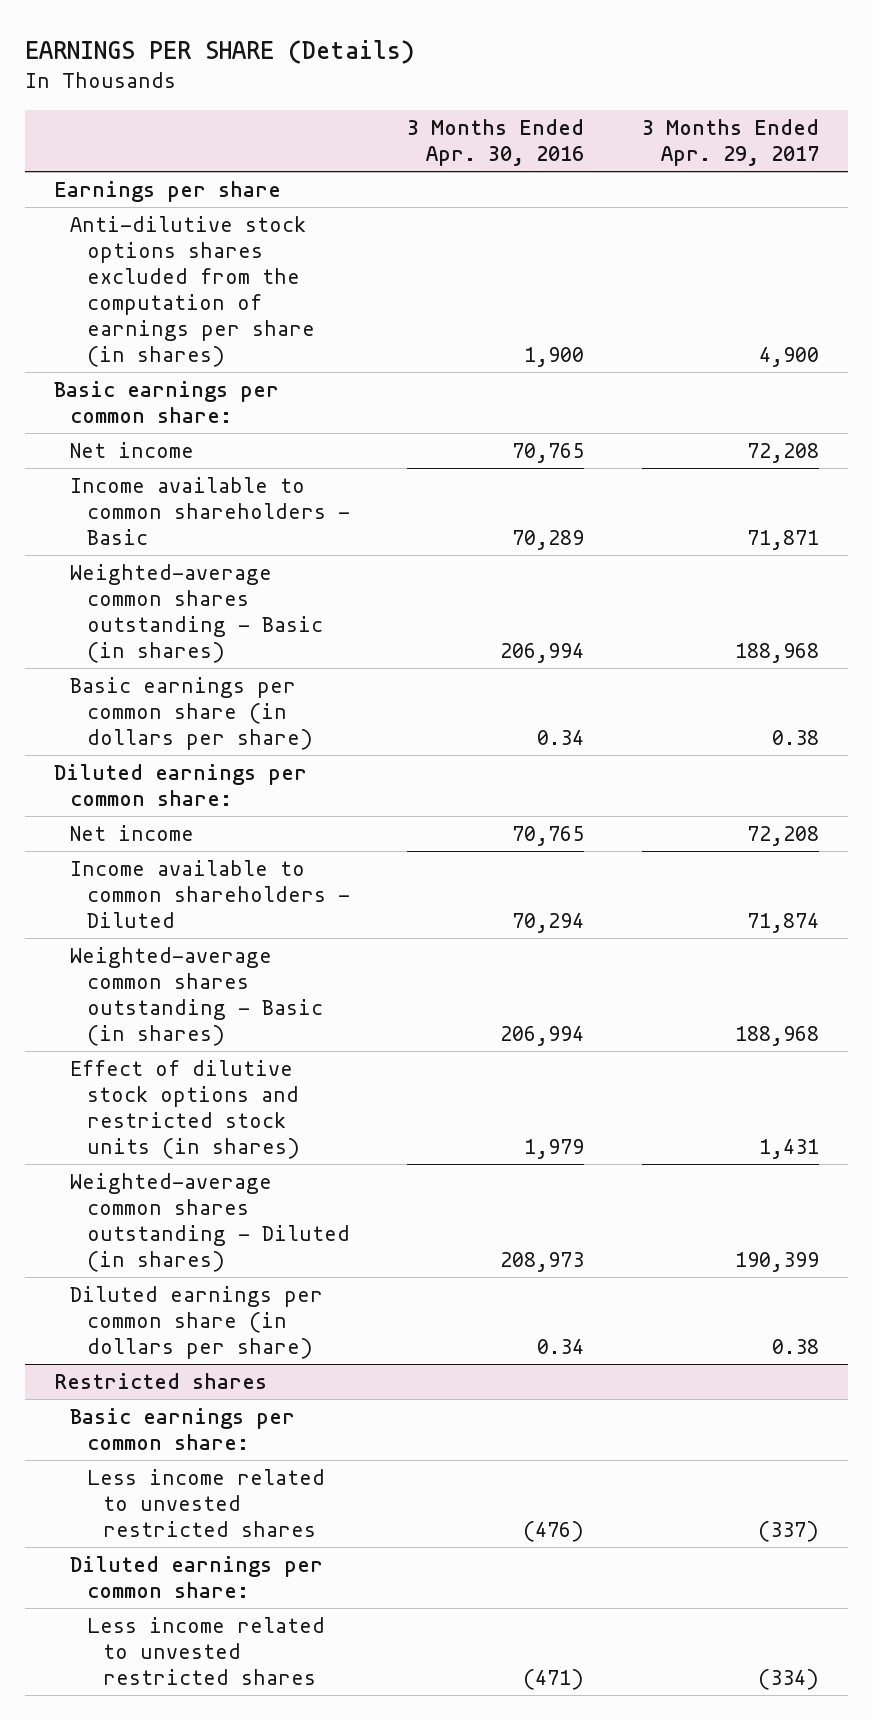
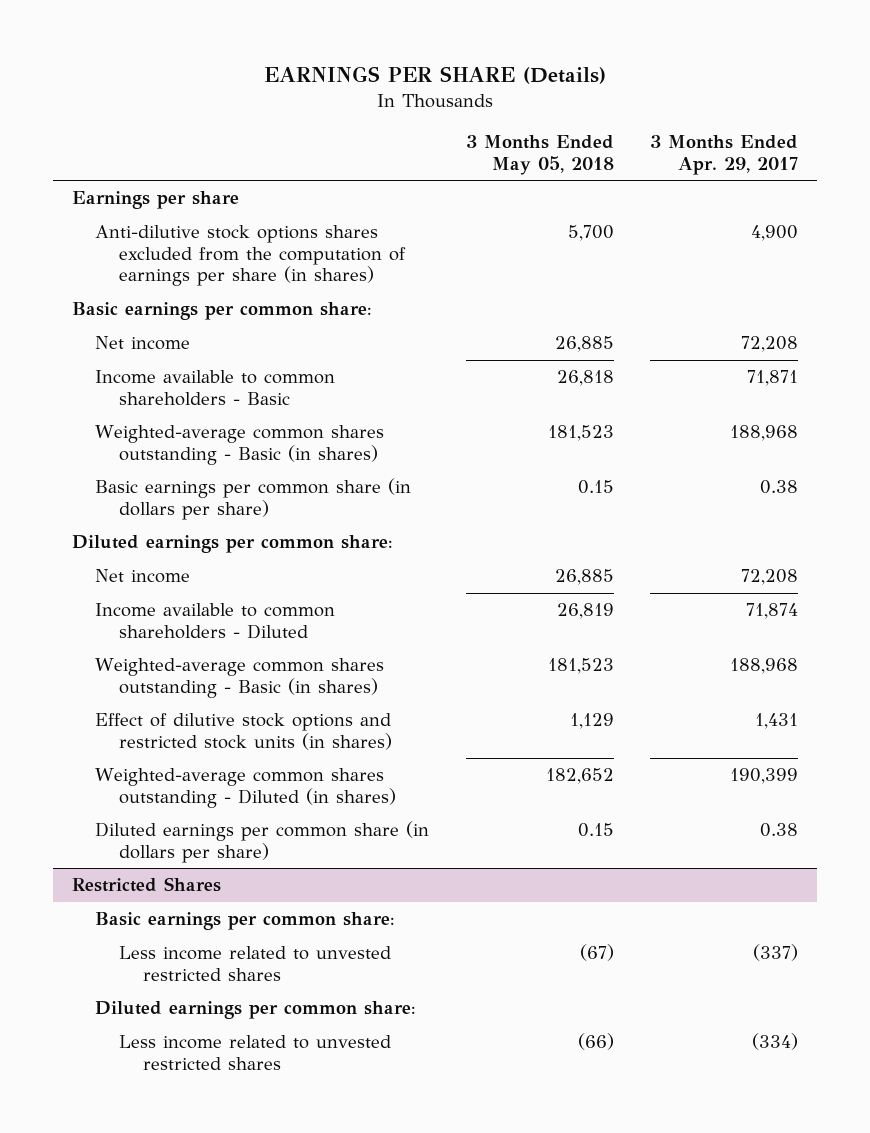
[407,119,585,167] 3 Months Ended Apr. 30, 2016 -> none
none -> [465,135,614,175] 3 Months Ended May 05, 2018
[54,1373,268,1390] Restricted shares -> [71,877,221,893] Restricted Shares

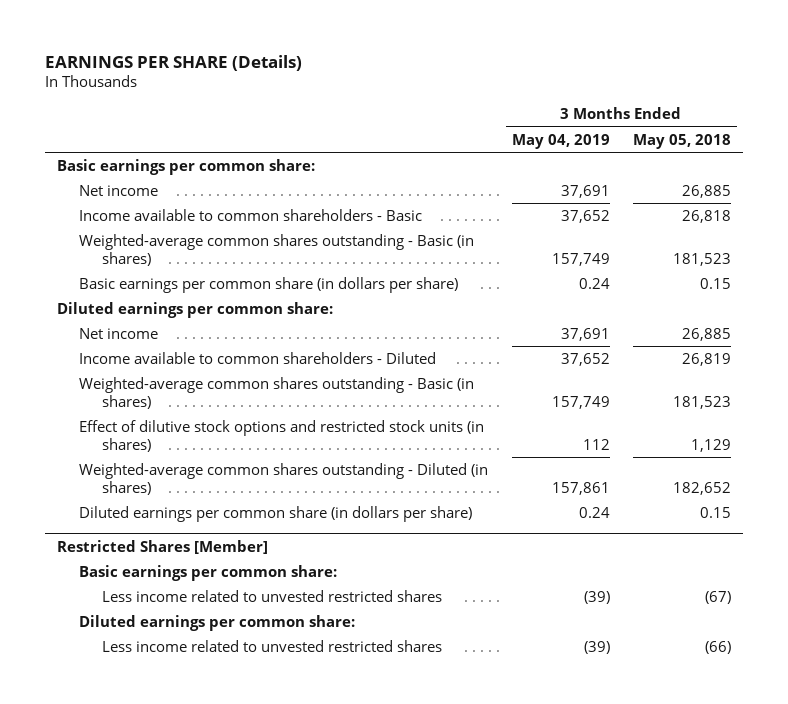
[650,135,799,175] 3 Months Ended Apr. 29, 2017 -> none
none -> [511,133,610,149] May 04, 2019
[71,191,239,210] Earnings per share -> none
[95,225,407,287] Anti-dilutive stock options shares excluded from the computation of earnings per share (in shares) -> none
[71,877,221,893] Restricted Shares -> [57,539,269,554] Restricted Shares [Member]

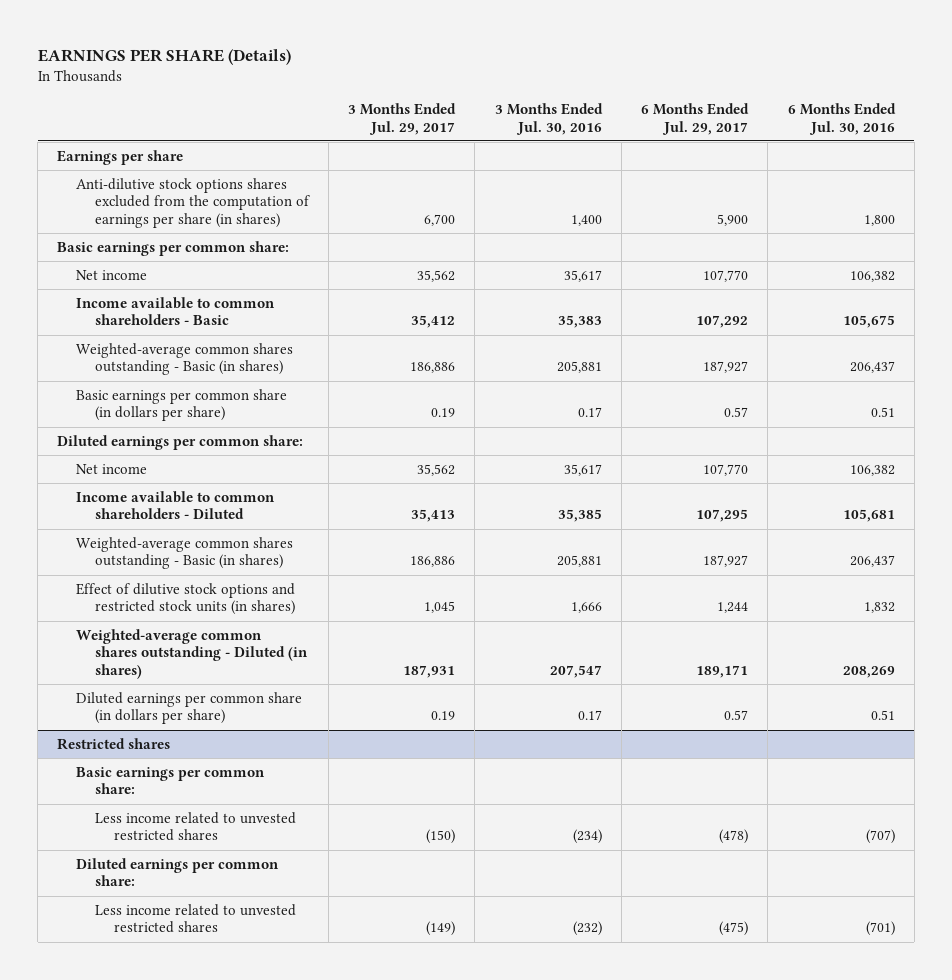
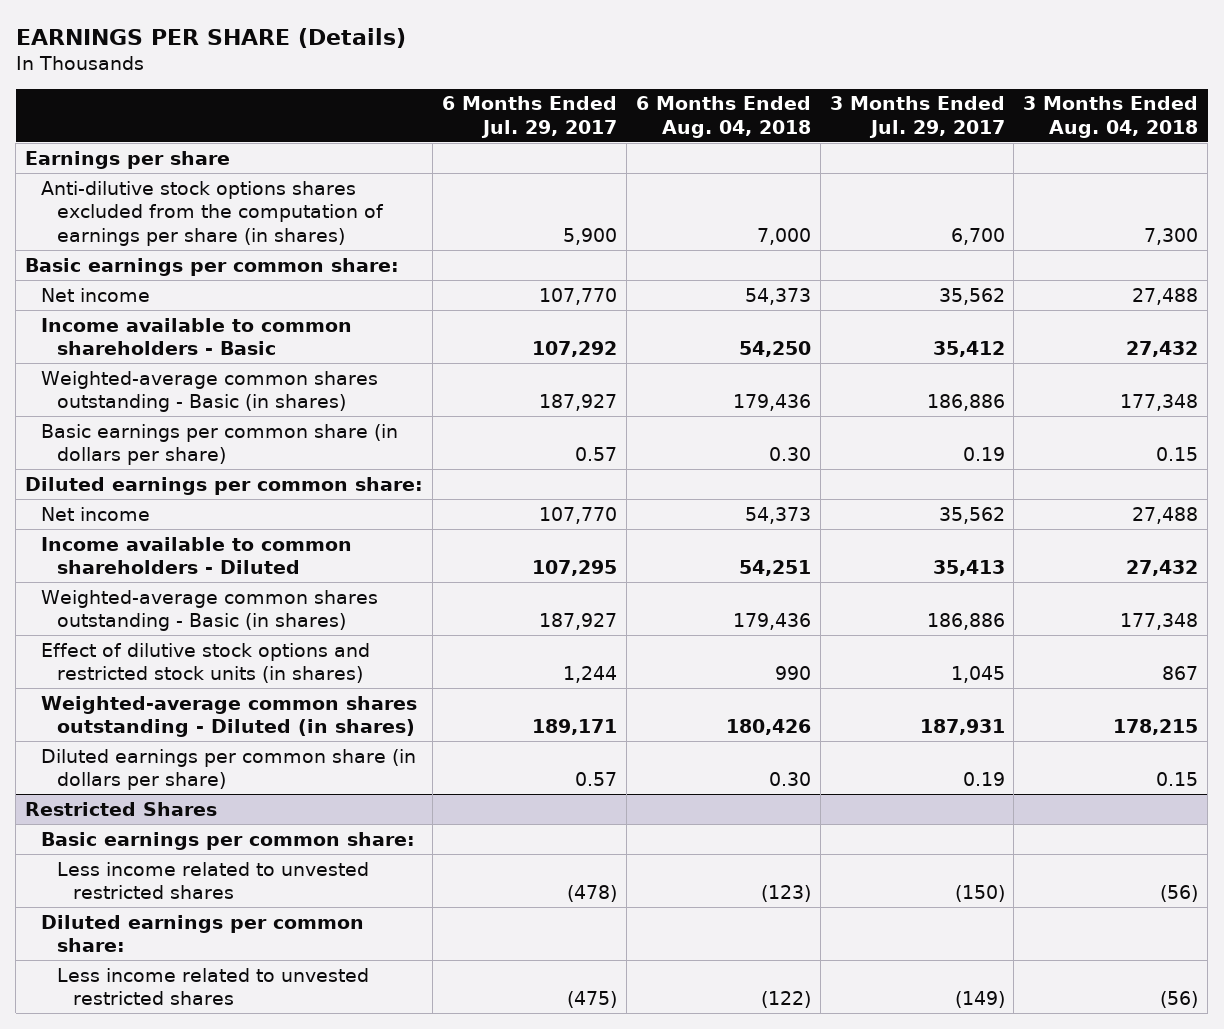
[494,103,603,135] 3 Months Ended Jul. 30, 2016 -> none
[787,103,896,135] 6 Months Ended Jul. 30, 2016 -> none
none -> [635,96,811,138] 6 Months Ended Aug. 04, 2018
none -> [1023,96,1199,138] 3 Months Ended Aug. 04, 2018
[57,737,171,750] Restricted shares -> [25,801,218,816] Restricted Shares

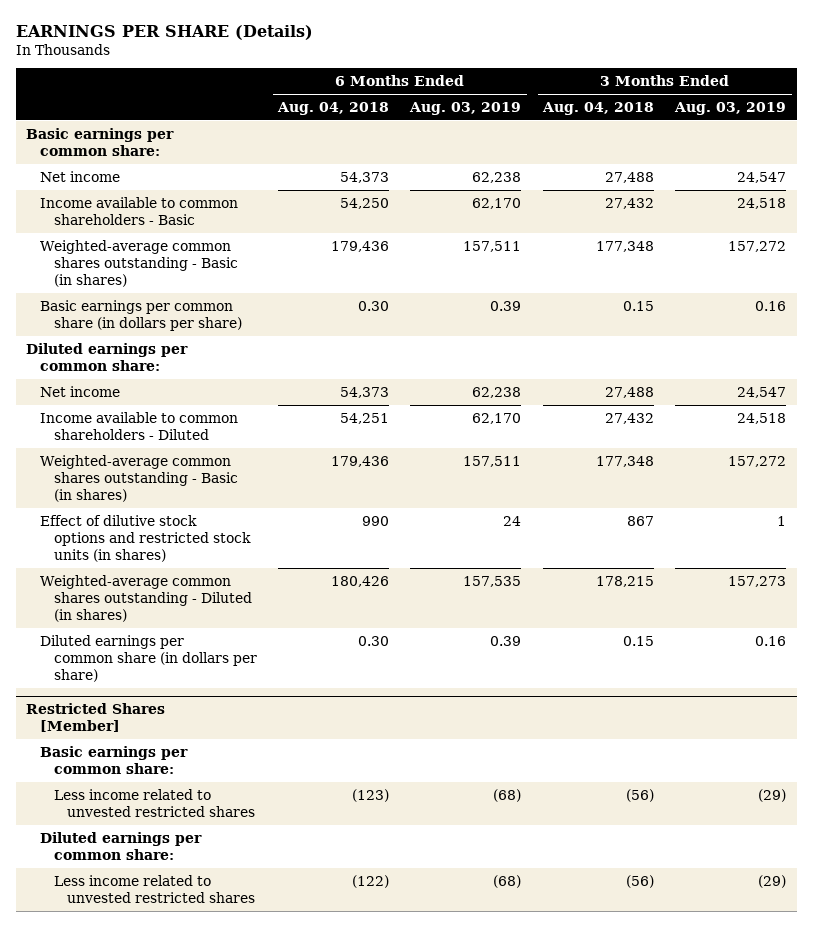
[442,96,618,138] 6 Months Ended Jul. 29, 2017 -> none
[829,96,1005,138] 3 Months Ended Jul. 29, 2017 -> none
none -> [409,101,522,115] Aug. 03, 2019
none -> [674,101,787,115] Aug. 03, 2019
[25,150,231,169] Earnings per share -> none
[41,180,385,246] Anti-dilutive stock options shares excluded from the computation of earnings per share (in shares) -> none
[25,801,218,816] Restricted Shares -> [26,703,166,733] Restricted Shares [Member]

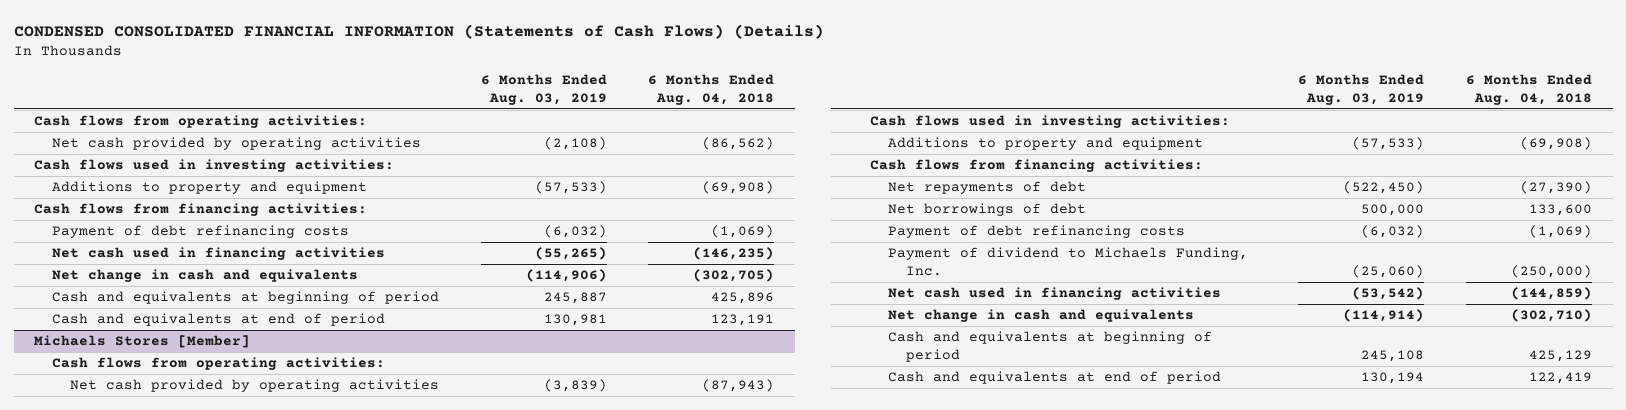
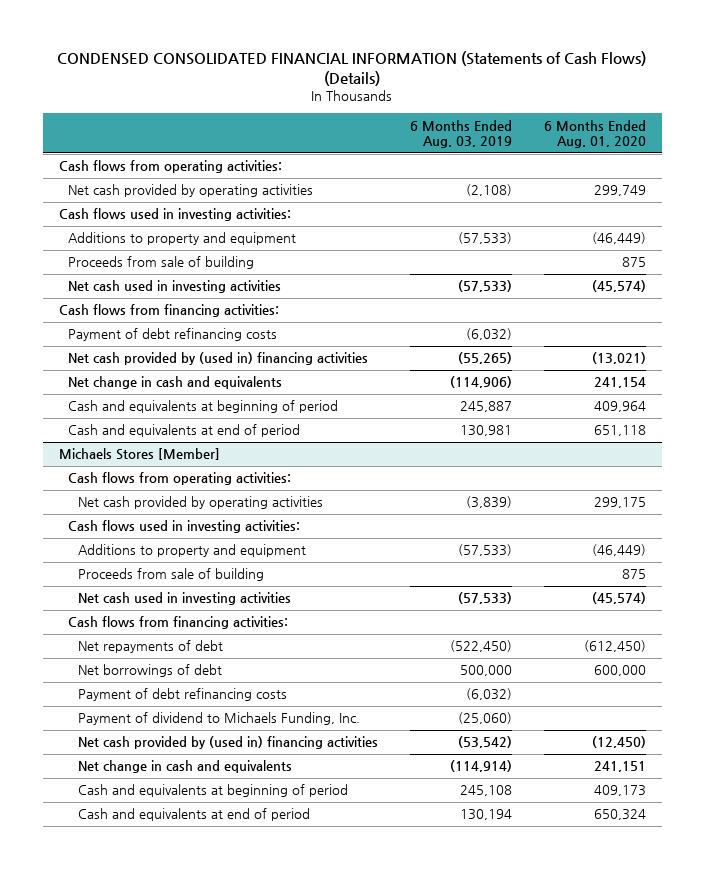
[648,74,775,106] 6 Months Ended Aug. 04, 2018 -> none
none -> [544,119,647,149] 6 Months Ended Aug. 01, 2020
none -> [68,256,255,270] Proceeds from sale of building
none -> [68,280,282,294] Net cash used in investing activities
[52,247,386,261] Net cash used in financing activities -> [68,352,369,366] Net cash provided by (used in) financing activities
none -> [77,568,264,582] Proceeds from sale of building
none -> [77,592,291,606] Net cash used in investing activities
[887,287,1221,301] Net cash used in financing activities -> [77,736,378,750] Net cash provided by (used in) financing activities

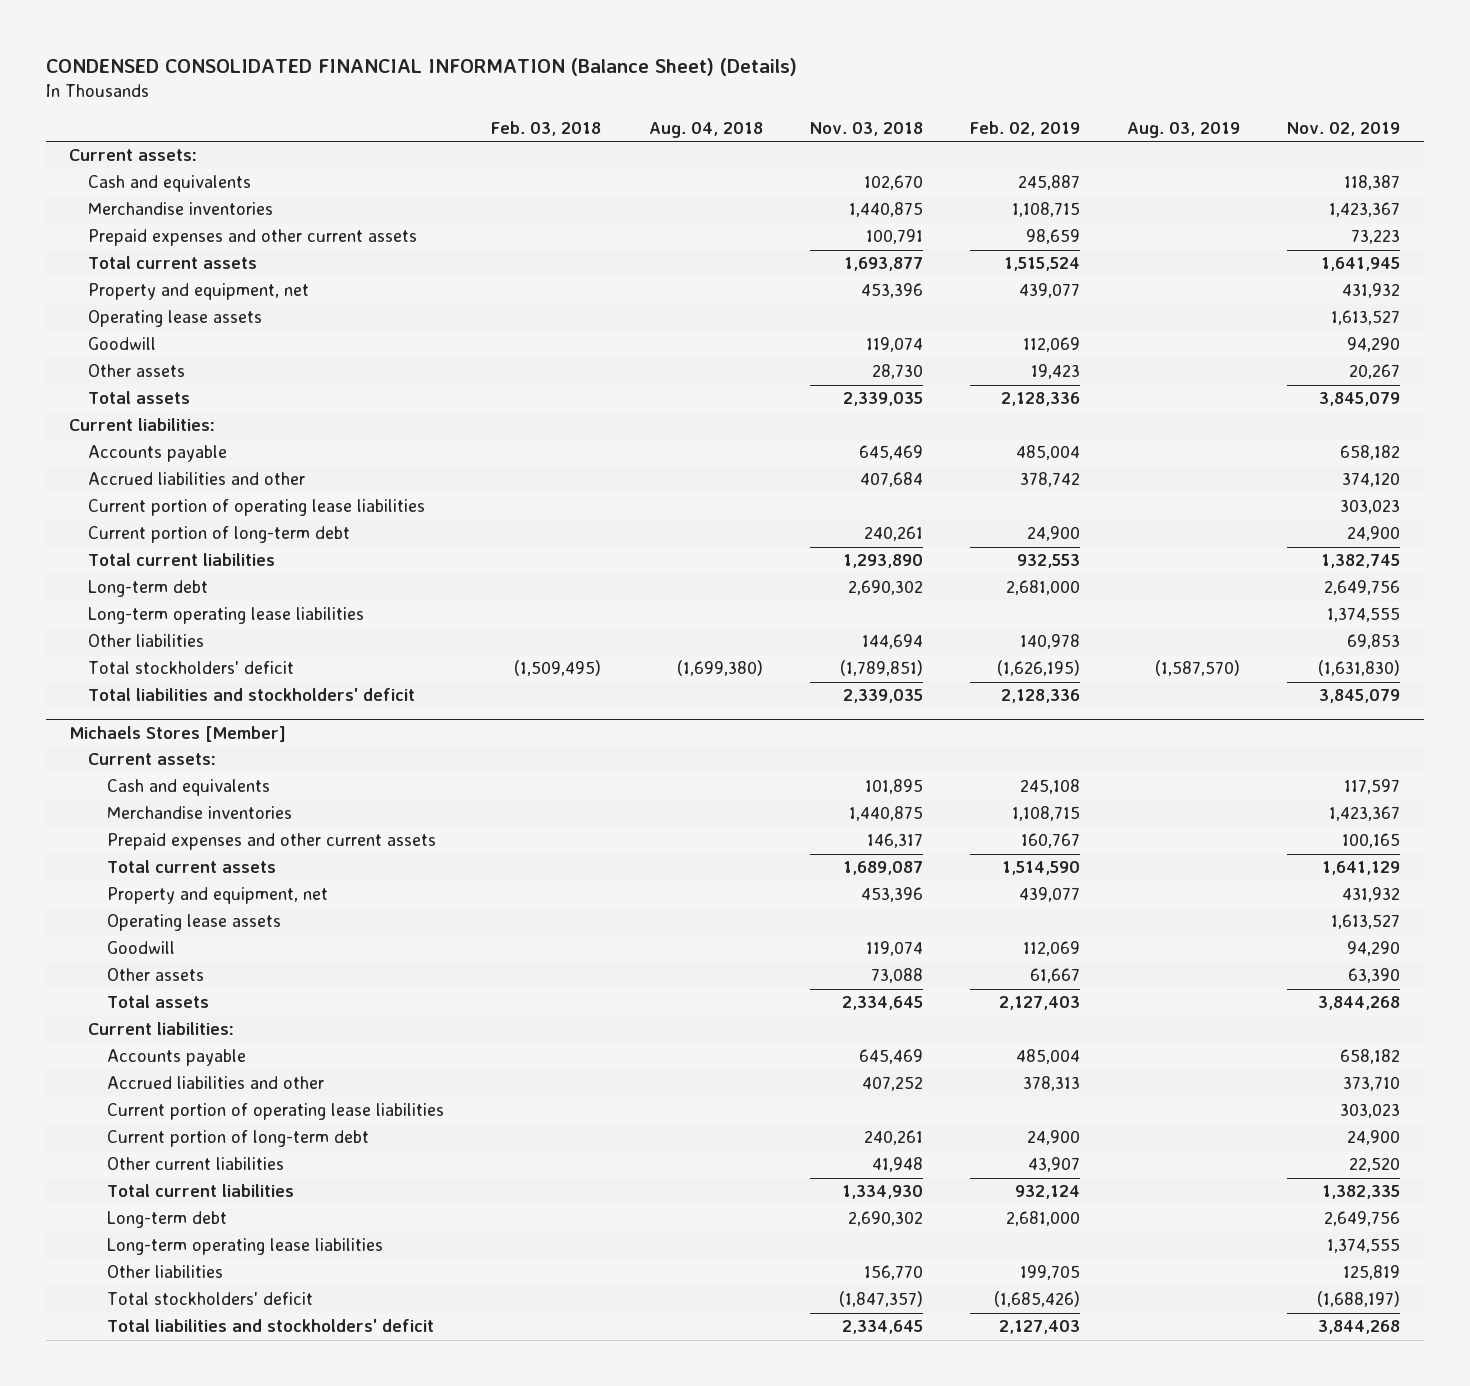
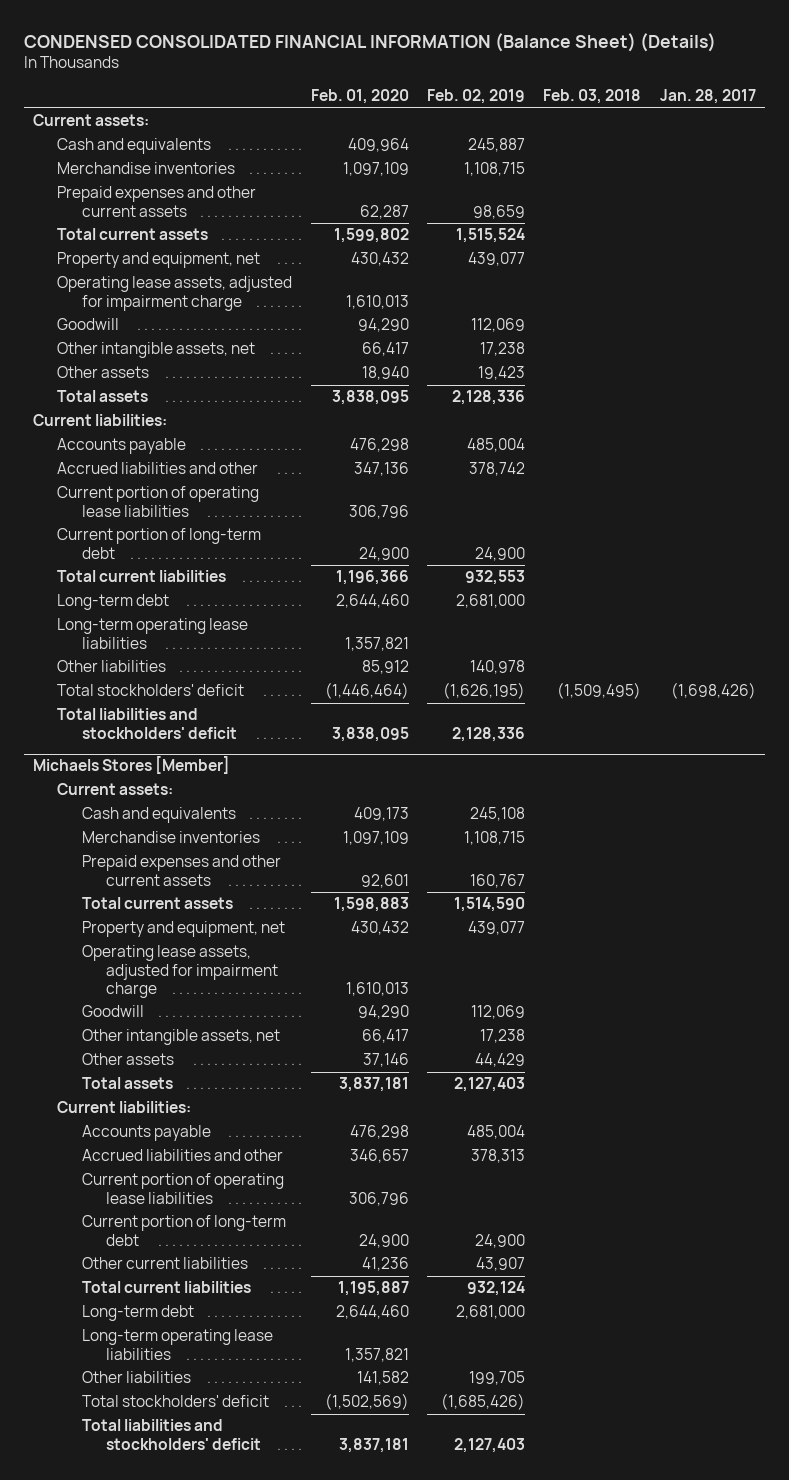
[648,122,763,139] Aug. 04, 2018 -> none
[809,122,923,137] Nov. 03, 2018 -> none
[1127,122,1241,139] Aug. 03, 2019 -> none
[1287,122,1401,137] Nov. 02, 2019 -> none
none -> [310,89,409,105] Feb. 01, 2020
none -> [659,89,756,105] Jan. 28, 2017
[88,310,263,328] Operating lease assets -> [57,276,293,311] Operating lease assets, adjusted for impairment charge
none -> [57,342,256,359] Other intangible assets, net
[107,914,282,932] Operating lease assets -> [81,945,279,998] Operating lease assets, adjusted for impairment charge
none -> [81,1029,280,1046] Other intangible assets, net
[1029,968,1080,984] 61,667 -> [475,1053,526,1068] 44,429

